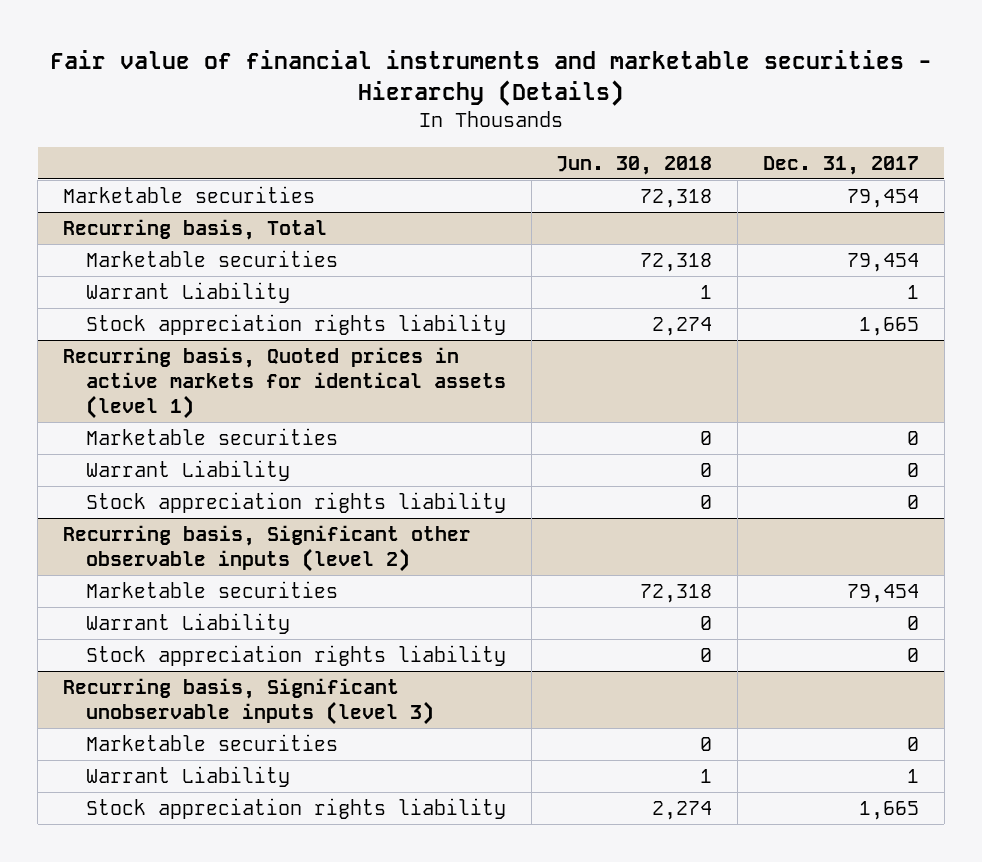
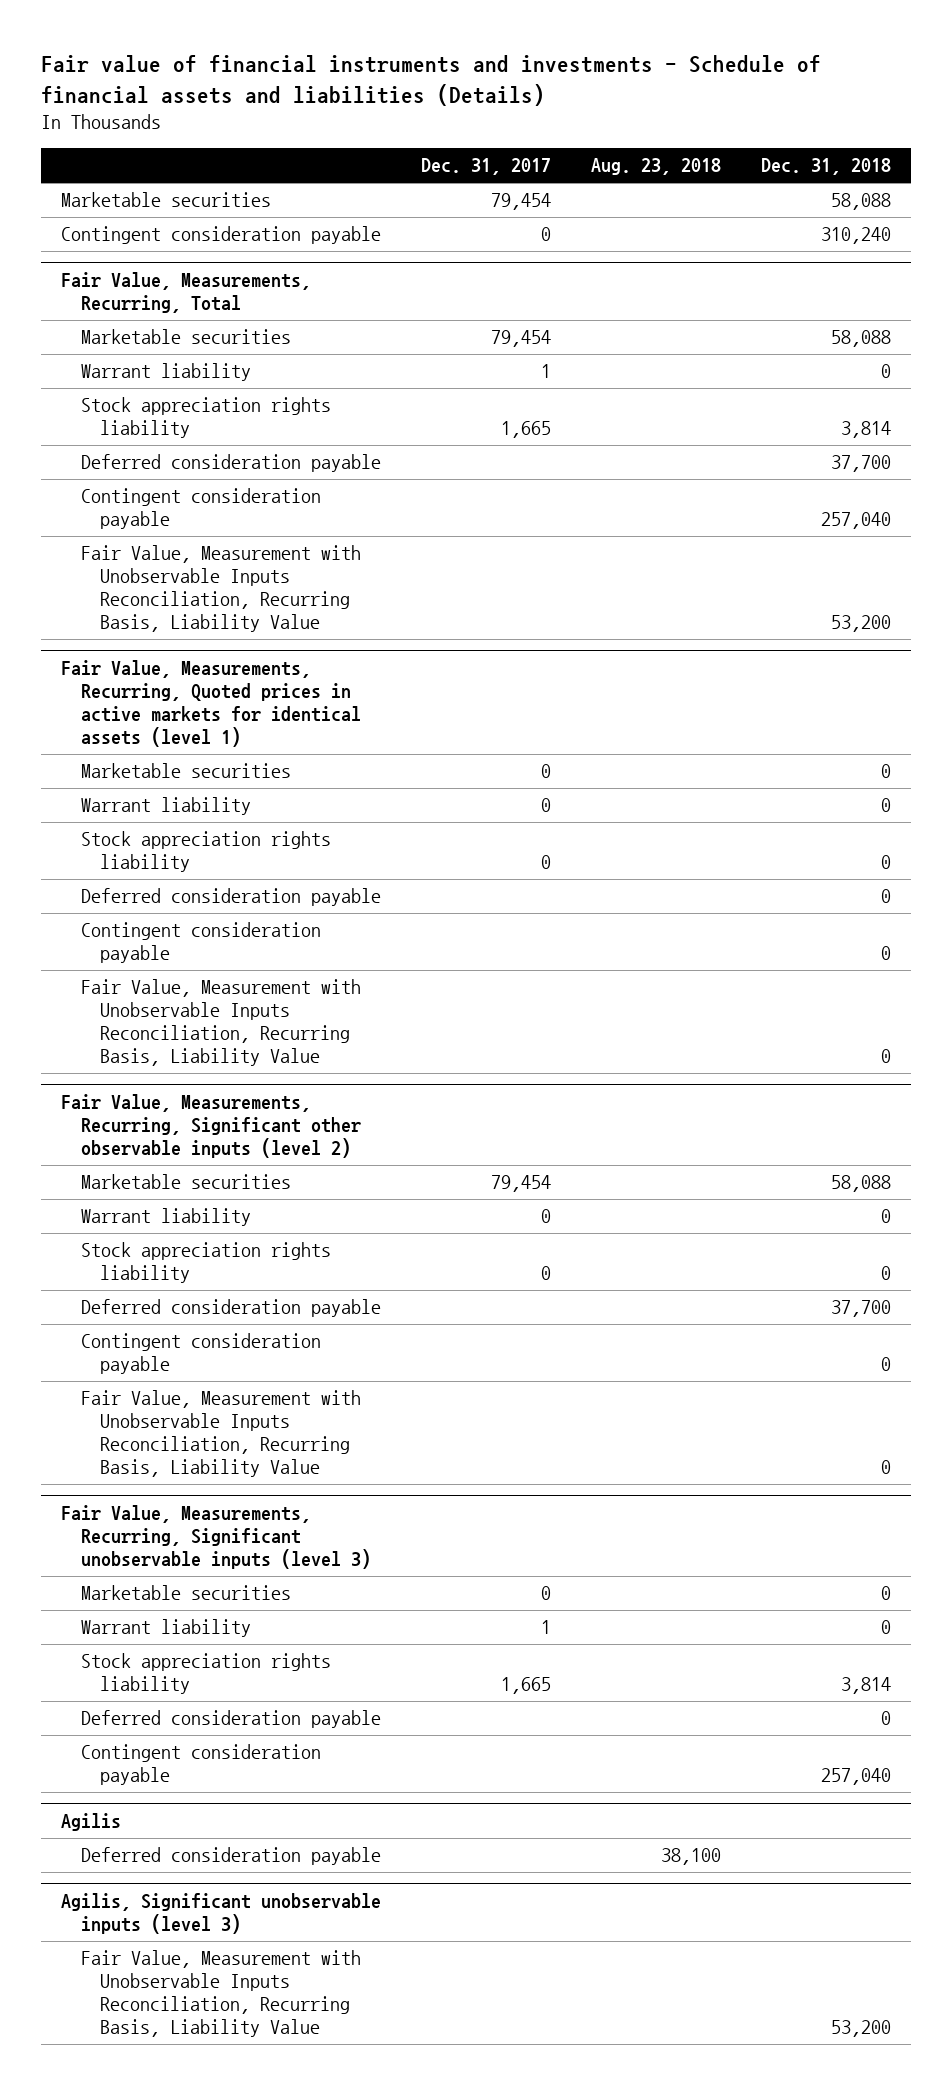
[50,49,933,106] Fair value of financial instruments and marketable securities - Hierarchy (Details) -> [40,55,821,106] Fair value of financial instruments and investments - Schedule of financial assets and liabilities (Details)
[556,155,713,175] Jun. 30, 2018 -> none
none -> [590,158,721,176] Aug. 23, 2018
none -> [760,158,891,176] Dec. 31, 2018
none -> [60,226,381,245] Contingent consideration payable
[63,218,328,240] Recurring basis, Total -> [60,271,311,313] Fair Value, Measurements, Recurring, Total
[85,281,290,303] Warrant Liability -> [80,363,251,382] Warrant liability
none -> [80,454,381,473] Deferred consideration payable
none -> [80,488,321,530] Contingent consideration payable
none -> [80,545,361,633] Fair Value, Measurement with Unobservable Inputs Reconciliation, Recurring Basis, Liability Value
[63,346,506,419] Recurring basis, Quoted prices in active markets for identical assets (level 1) -> [60,659,361,747] Fair Value, Measurements, Recurring, Quoted prices in active markets for identical assets (level 1)
[85,459,290,481] Warrant Liability -> [80,797,251,816] Warrant liability
none -> [80,888,381,907] Deferred consideration payable
none -> [80,922,321,964] Contingent consideration payable
none -> [80,979,361,1067] Fair Value, Measurement with Unobservable Inputs Reconciliation, Recurring Basis, Liability Value
[63,524,472,572] Recurring basis, Significant other observable inputs (level 2) -> [60,1093,361,1158] Fair Value, Measurements, Recurring, Significant other observable inputs (level 2)
[85,612,290,634] Warrant Liability -> [80,1208,251,1227] Warrant liability
none -> [80,1299,381,1318] Deferred consideration payable
none -> [80,1333,321,1375] Contingent consideration payable
none -> [80,1390,361,1478] Fair Value, Measurement with Unobservable Inputs Reconciliation, Recurring Basis, Liability Value
[63,677,434,725] Recurring basis, Significant unobservable inputs (level 3) -> [60,1504,371,1569] Fair Value, Measurements, Recurring, Significant unobservable inputs (level 3)
[85,765,290,787] Warrant Liability -> [80,1619,251,1638] Warrant liability
none -> [80,1710,381,1729] Deferred consideration payable
none -> [80,1744,321,1786] Contingent consideration payable
none -> [60,1812,121,1831] Agilis
none -> [80,1847,381,1866] Deferred consideration payable
none -> [60,1892,381,1934] Agilis, Significant unobservable inputs (level 3)
none -> [80,1950,361,2038] Fair Value, Measurement with Unobservable Inputs Reconciliation, Recurring Basis, Liability Value

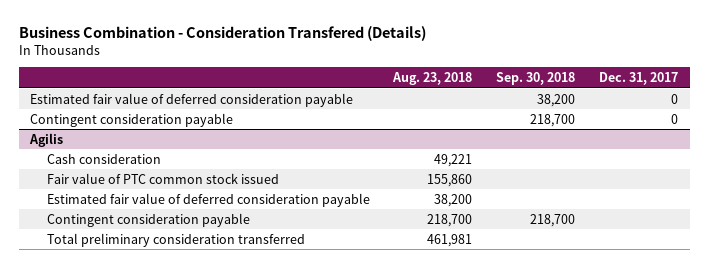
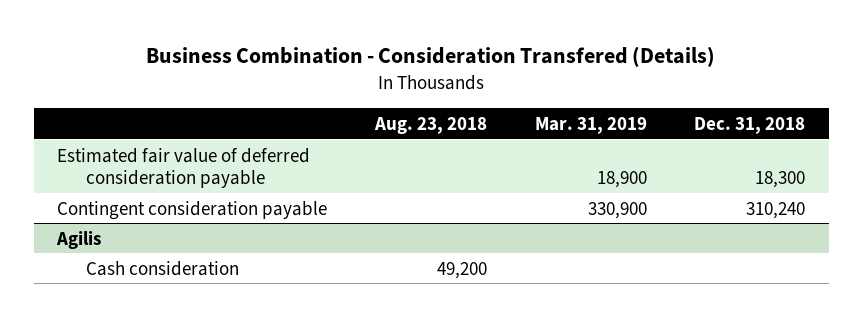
[496,72,576,86] Sep. 30, 2018 -> none
[599,72,679,86] Dec. 31, 2017 -> none
none -> [534,116,647,134] Mar. 31, 2019
none -> [694,116,806,134] Dec. 31, 2018
[46,172,279,184] Fair value of PTC common stock issued -> none
[46,192,370,207] Estimated fair value of deferred consideration payable -> none
[46,212,250,227] Contingent consideration payable -> none
[46,232,305,247] Total preliminary consideration transferred -> none
[434,153,473,167] 49,221 -> [437,261,488,279] 49,200

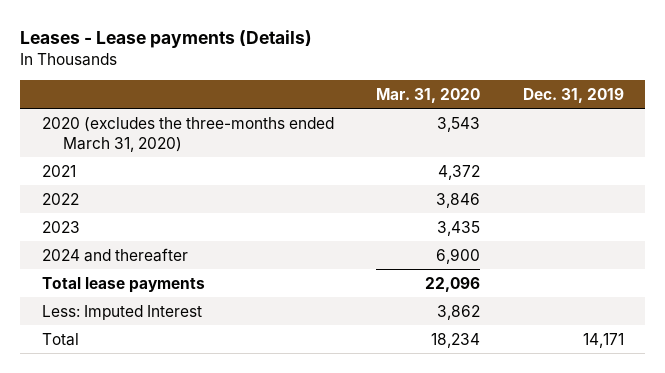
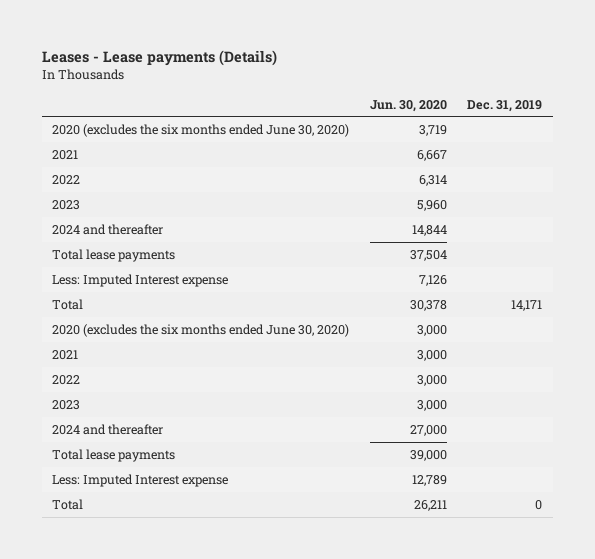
[376,87,481,103] Mar. 31, 2020 -> none
none -> [369,99,447,112] Jun. 30, 2020
[41,116,334,152] 2020 (excludes the three-months ended March 31, 2020) -> [52,123,350,137] 2020 (excludes the six months ended June 30, 2020)
[41,304,202,320] Less: Imputed Interest -> [52,273,229,287] Less: Imputed Interest expense
none -> [52,323,350,337] 2020 (excludes the six months ended June 30, 2020)
none -> [52,349,79,360] 2021
none -> [52,374,81,385] 2022
none -> [52,399,81,410] 2023
none -> [52,423,164,435] 2024 and thereafter
none -> [52,448,176,462] Total lease payments
none -> [52,473,229,487] Less: Imputed Interest expense
none -> [52,498,84,510] Total

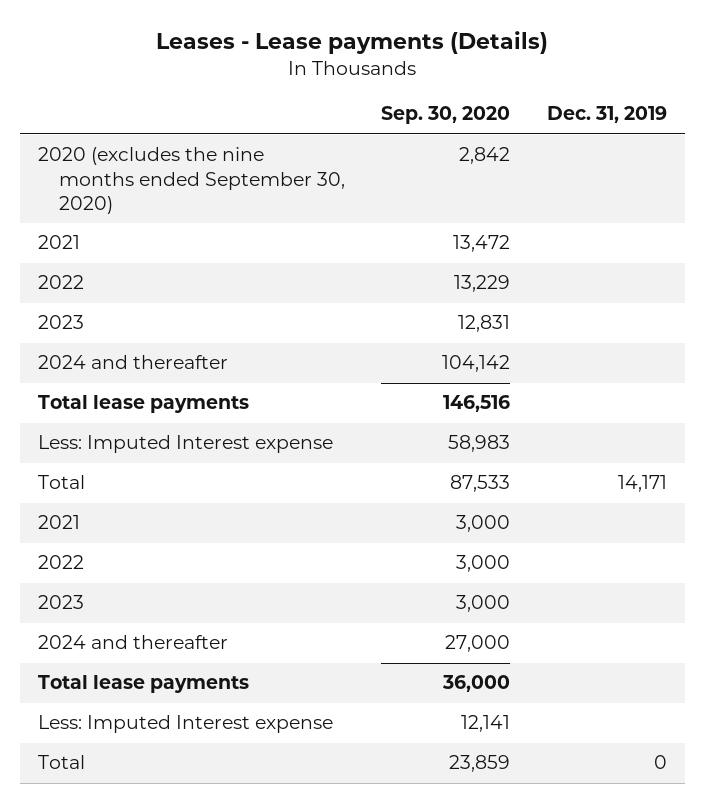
[369,99,447,112] Jun. 30, 2020 -> none
none -> [381,106,511,125] Sep. 30, 2020
[52,123,350,137] 2020 (excludes the six months ended June 30, 2020) -> [37,147,345,215] 2020 (excludes the nine months ended September 30, 2020)
[52,323,350,337] 2020 (excludes the six months ended June 30, 2020) -> none

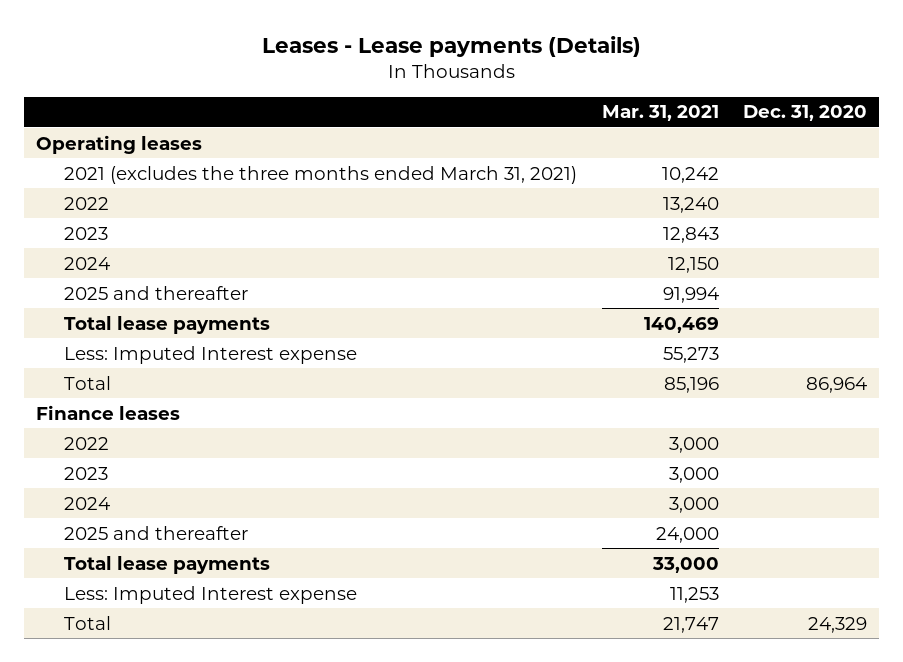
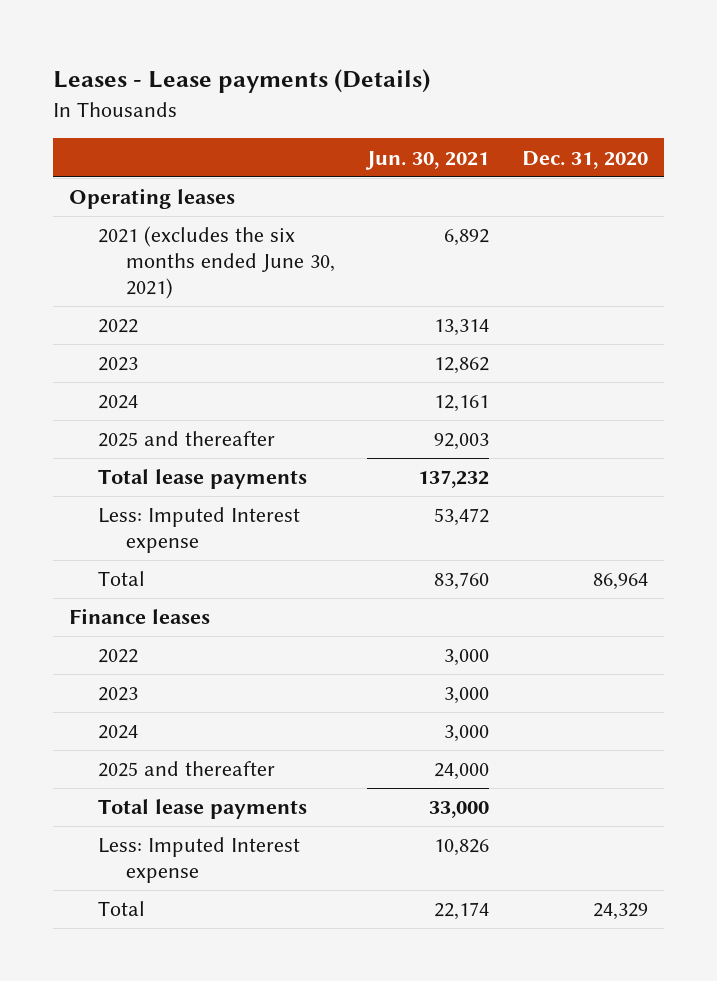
[601,105,719,122] Mar. 31, 2021 -> none
none -> [365,150,490,170] Jun. 30, 2021
[64,165,578,184] 2021 (excludes the three months ended March 31, 2021) -> [97,226,336,299] 2021 (excludes the six months ended June 30, 2021)

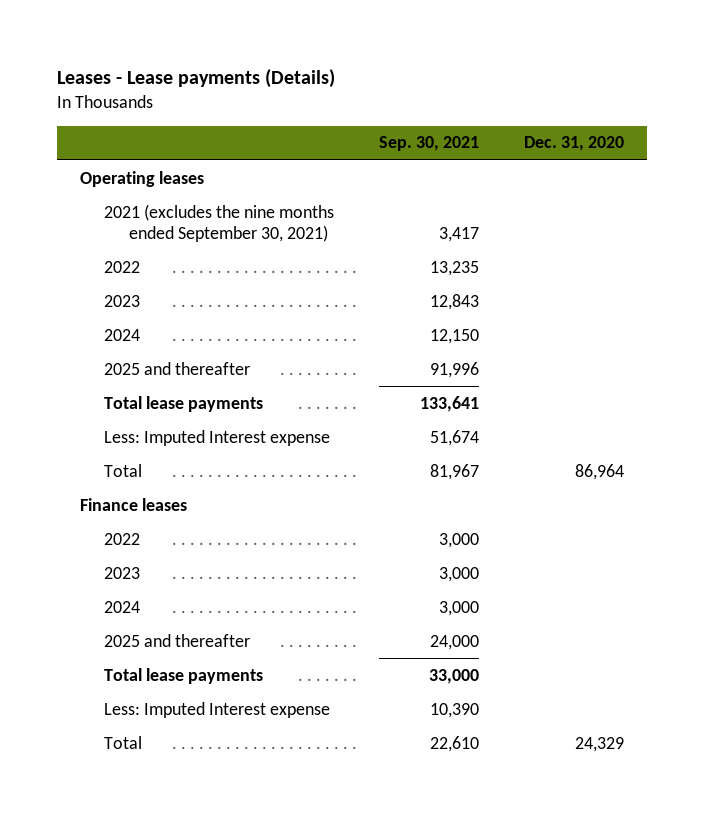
[365,150,490,170] Jun. 30, 2021 -> none
none -> [379,136,480,152] Sep. 30, 2021
[97,226,336,299] 2021 (excludes the six months ended June 30, 2021) -> [104,203,335,243] 2021 (excludes the nine months ended September 30, 2021)

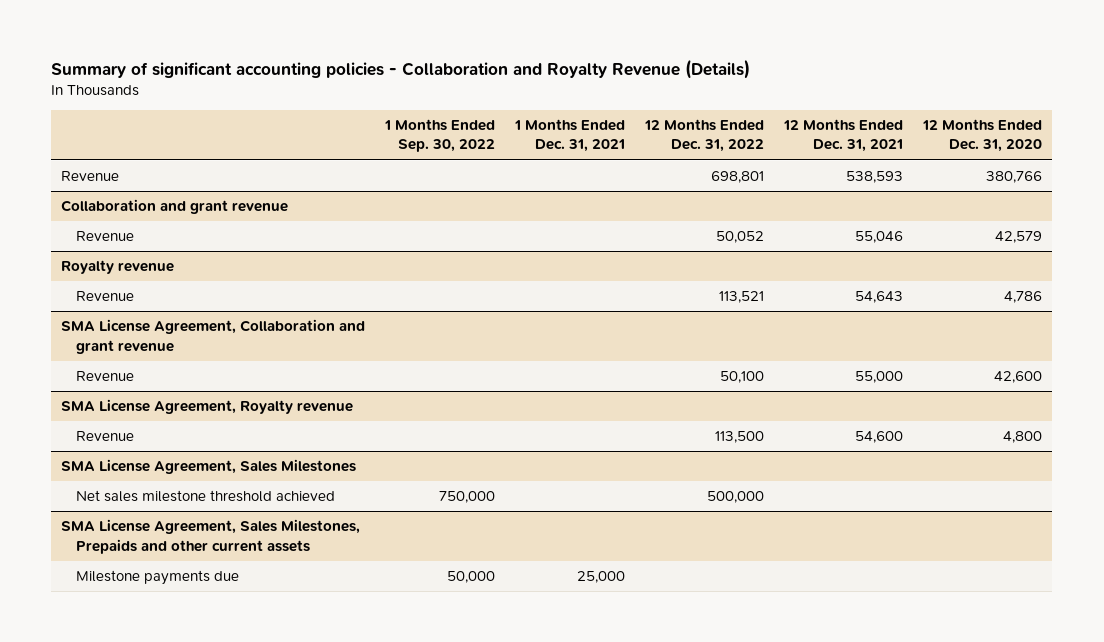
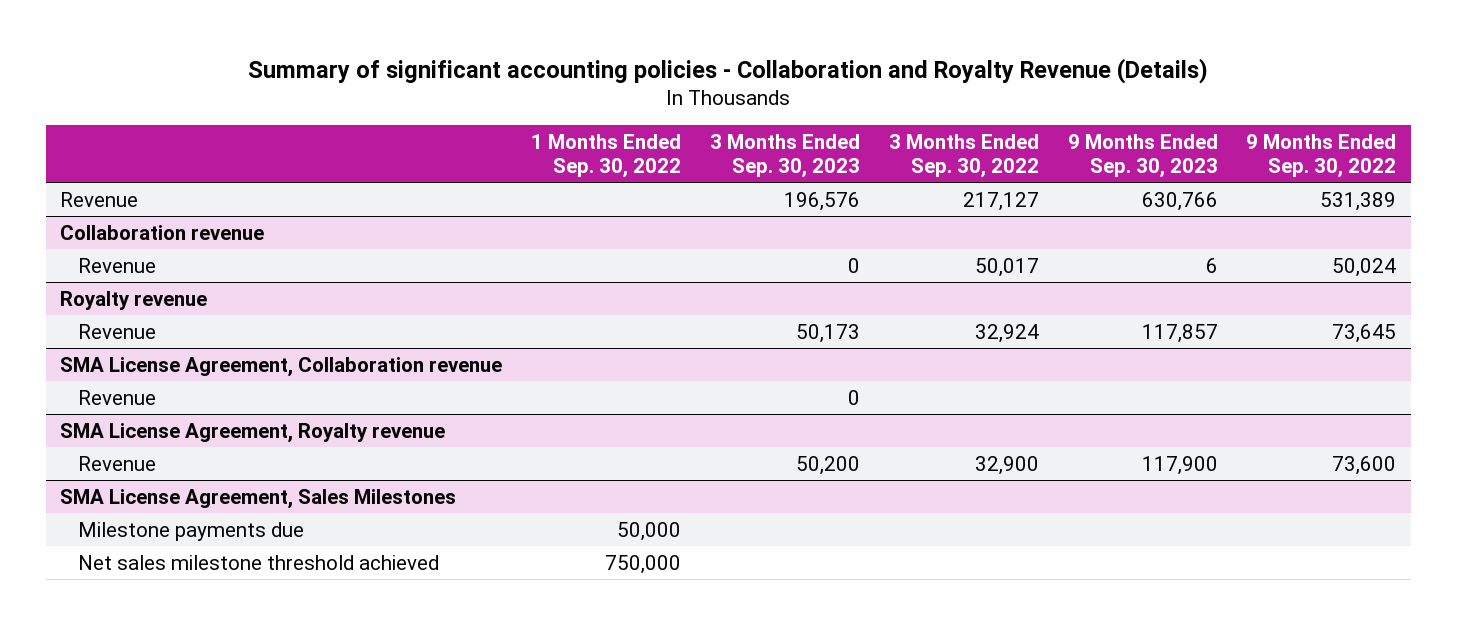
[514,119,626,153] 1 Months Ended Dec. 31, 2021 -> none
[644,119,765,153] 12 Months Ended Dec. 31, 2022 -> none
[783,119,904,153] 12 Months Ended Dec. 31, 2021 -> none
[922,119,1043,153] 12 Months Ended Dec. 31, 2020 -> none
none -> [709,134,860,179] 3 Months Ended Sep. 30, 2023
none -> [888,134,1039,179] 3 Months Ended Sep. 30, 2022
none -> [1067,134,1218,179] 9 Months Ended Sep. 30, 2023
none -> [1246,134,1397,179] 9 Months Ended Sep. 30, 2022
[61,199,289,215] Collaboration and grant revenue -> none
[75,231,134,242] Revenue -> none
none -> [60,224,265,240] Collaboration revenue
none -> [77,257,156,273] Revenue
[61,319,366,354] SMA License Agreement, Collaboration and grant revenue -> [60,356,503,377] SMA License Agreement, Collaboration revenue
none -> [77,521,304,541] Milestone payments due
[61,519,361,554] SMA License Agreement, Sales Milestones, Prepaids and other current assets -> none
[75,570,239,586] Milestone payments due -> none

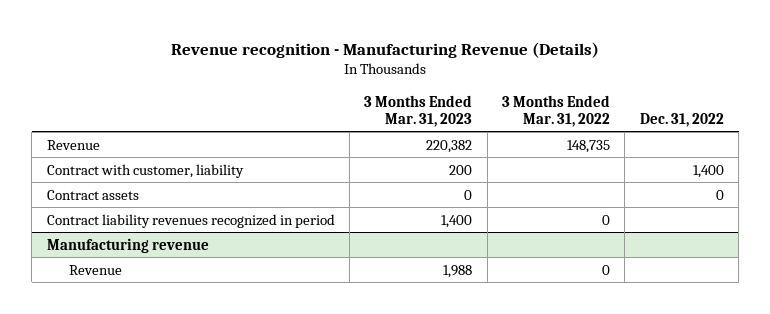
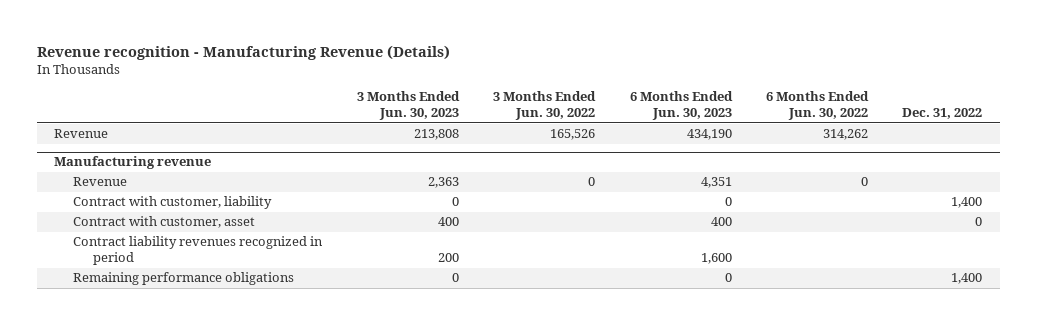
[364,94,473,127] 3 Months Ended Mar. 31, 2023 -> none
[502,94,611,127] 3 Months Ended Mar. 31, 2022 -> none
none -> [356,91,460,121] 3 Months Ended Jun. 30, 2023
none -> [493,91,597,121] 3 Months Ended Jun. 30, 2022
none -> [629,91,733,121] 6 Months Ended Jun. 30, 2023
none -> [766,91,870,121] 6 Months Ended Jun. 30, 2022
[46,163,244,178] Contract with customer, liability -> none
[46,189,139,200] Contract assets -> none
[46,213,335,228] Contract liability revenues recognized in period -> none
none -> [73,196,273,210] Contract with customer, liability
none -> [73,216,256,229] Contract with customer, asset
none -> [73,236,324,266] Contract liability revenues recognized in period
none -> [73,272,295,286] Remaining performance obligations

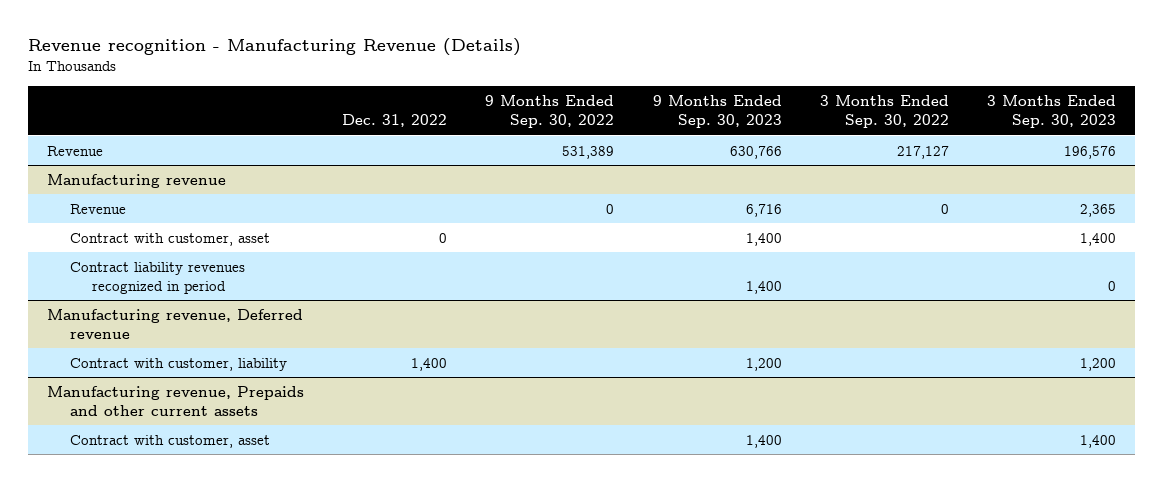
[356,91,460,121] 3 Months Ended Jun. 30, 2023 -> none
[493,91,597,121] 3 Months Ended Jun. 30, 2022 -> none
[629,91,733,121] 6 Months Ended Jun. 30, 2023 -> none
[766,91,870,121] 6 Months Ended Jun. 30, 2022 -> none
none -> [485,95,615,129] 9 Months Ended Sep. 30, 2022
none -> [652,95,782,129] 9 Months Ended Sep. 30, 2023
none -> [819,95,949,129] 3 Months Ended Sep. 30, 2022
none -> [986,95,1116,129] 3 Months Ended Sep. 30, 2023
[73,196,273,210] Contract with customer, liability -> none
[73,272,295,286] Remaining performance obligations -> none
none -> [47,308,304,340] Manufacturing revenue, Deferred revenue
none -> [69,357,287,371] Contract with customer, liability
none -> [47,385,305,417] Manufacturing revenue, Prepaids and other current assets
none -> [69,434,270,448] Contract with customer, asset

